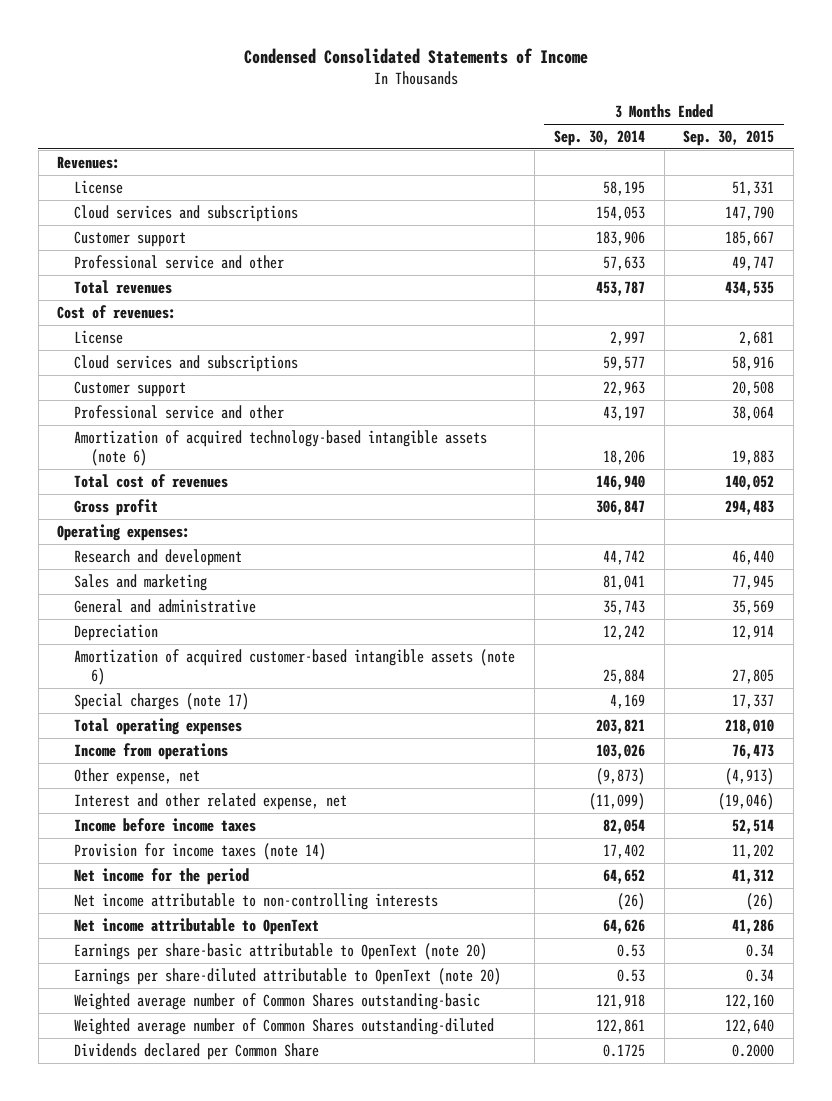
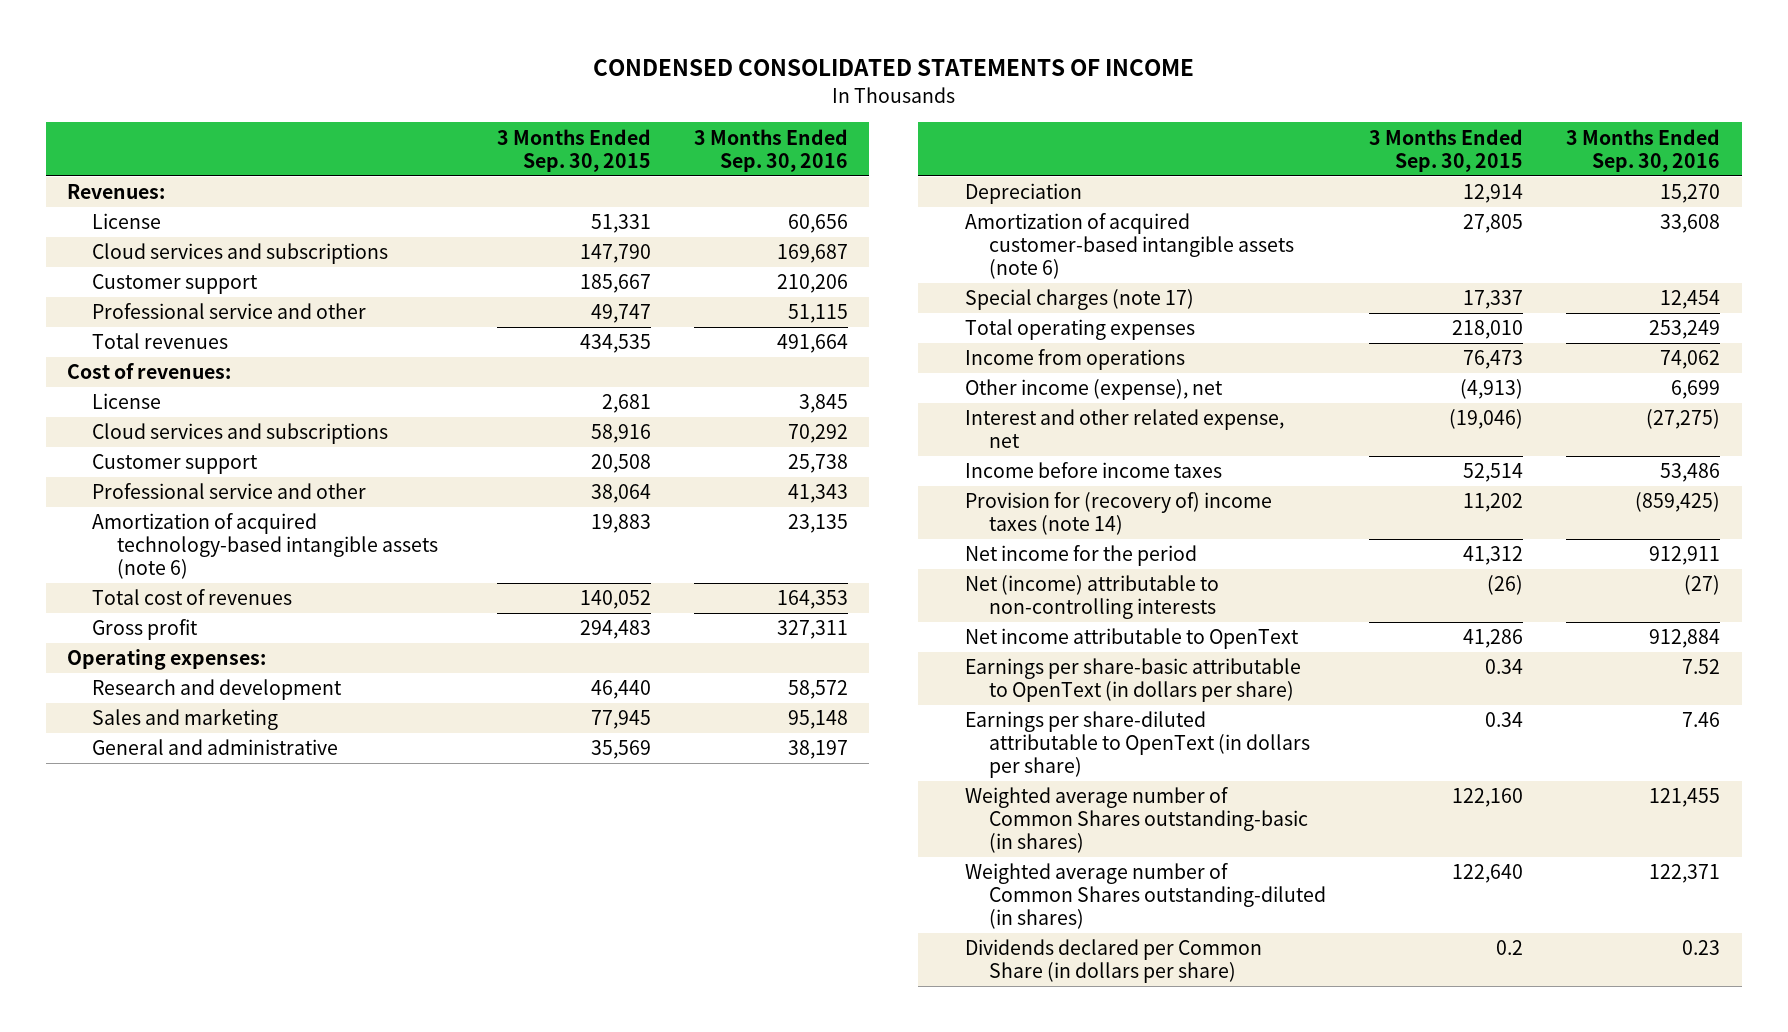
[243,47,588,64] Condensed Consolidated Statements of Income -> [592,59,1194,77] CONDENSED CONSOLIDATED STATEMENTS OF INCOME
[553,129,645,146] Sep. 30, 2014 -> none
none -> [693,128,848,172] 3 Months Ended Sep. 30, 2016
[74,767,201,785] Other expense, net -> [964,379,1223,401] Other income (expense), net
[74,842,327,860] Provision for income taxes (note 14) -> [964,492,1272,536] Provision for (recovery of) income taxes (note 14)
[74,892,439,910] Net income attributable to non-controlling interests -> [964,575,1219,620] Net (income) attributable to non-controlling interests
[74,942,488,960] Earnings per share-basic attributable to OpenText (note 20) -> [964,658,1301,703] Earnings per share-basic attributable to OpenText (in dollars per share)
[74,967,502,985] Earnings per share-diluted attributable to OpenText (note 20) -> [964,711,1311,779] Earnings per share-diluted attributable to OpenText (in dollars per share)
[74,992,481,1010] Weighted average number of Common Shares outstanding-basic -> [964,787,1309,854] Weighted average number of Common Shares outstanding-basic (in shares)
[74,1017,495,1035] Weighted average number of Common Shares outstanding-diluted -> [964,863,1327,930] Weighted average number of Common Shares outstanding-diluted (in shares)
[74,1042,320,1060] Dividends declared per Common Share -> [964,939,1262,984] Dividends declared per Common Share (in dollars per share)
[732,1043,775,1057] 0.2000 -> [1496,940,1524,956] 0.2

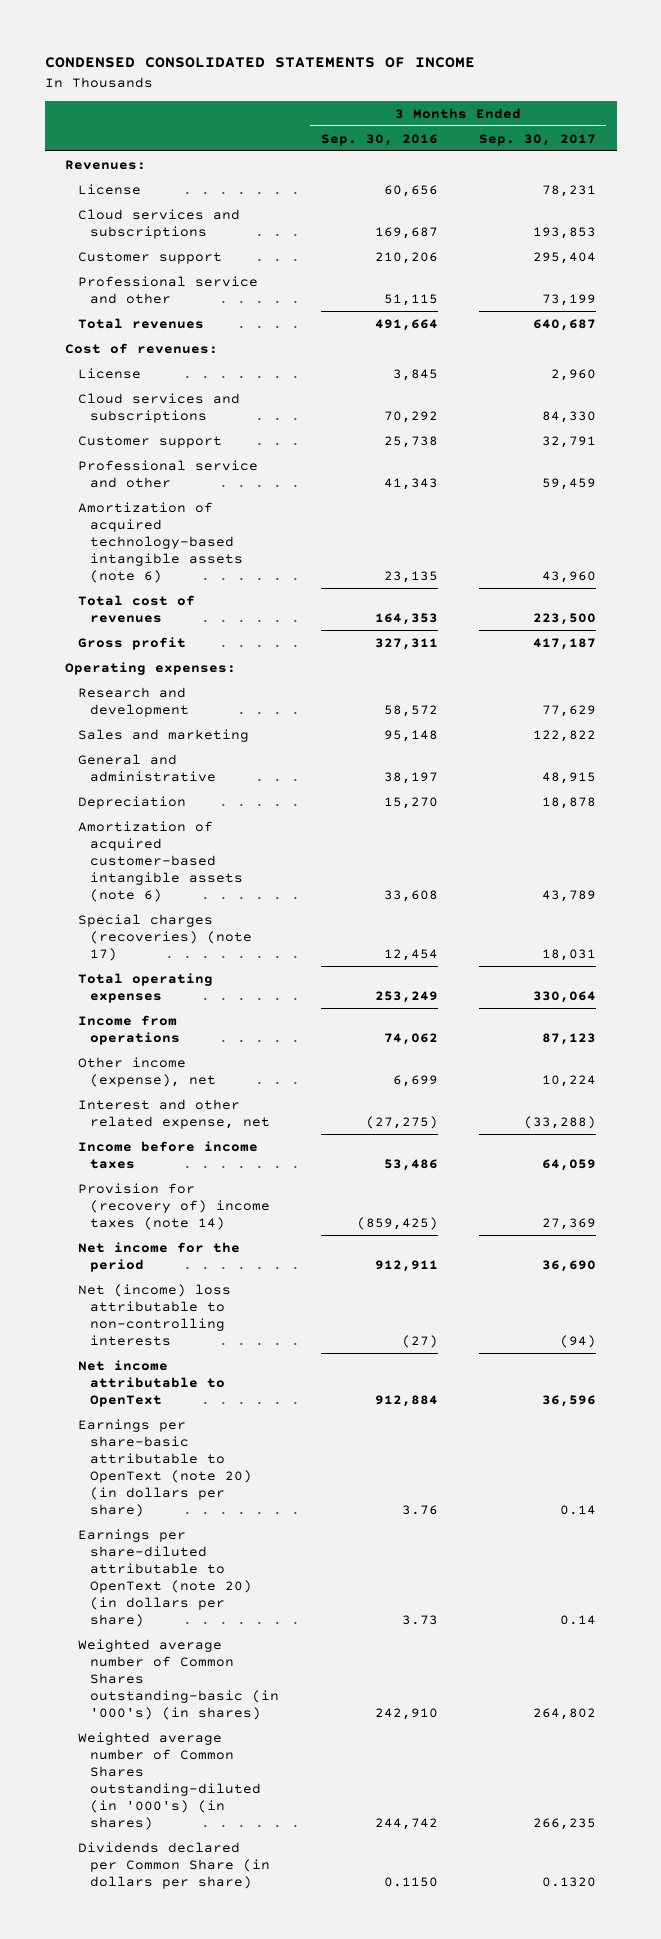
[496,128,651,172] 3 Months Ended Sep. 30, 2015 -> none
none -> [479,133,597,146] Sep. 30, 2017
[964,289,1194,311] Special charges (note 17) -> [77,913,253,961] Special charges (recoveries) (note 17)
[964,575,1219,620] Net (income) attributable to non-controlling interests -> [77,1283,231,1346] Net (income) loss attributable to non-controlling interests
[964,658,1301,703] Earnings per share-basic attributable to OpenText (in dollars per share) -> [77,1418,253,1517] Earnings per share-basic attributable to OpenText (note 20) (in dollars per share)
[1682,659,1721,675] 7.52 -> [401,1504,438,1515] 3.76
[964,711,1311,779] Earnings per share-diluted attributable to OpenText (in dollars per share) -> [77,1528,253,1627] Earnings per share-diluted attributable to OpenText (note 20) (in dollars per share)
[1682,712,1721,728] 7.46 -> [401,1614,438,1625] 3.73
[964,787,1309,854] Weighted average number of Common Shares outstanding-basic (in shares) -> [77,1638,280,1720] Weighted average number of Common Shares outstanding-basic (in '000's) (in shares)
[1649,788,1721,808] 121,455 -> [374,1707,438,1720] 242,910
[964,863,1327,930] Weighted average number of Common Shares outstanding-diluted (in shares) -> [77,1731,262,1830] Weighted average number of Common Shares outstanding-diluted (in '000's) (in shares)
[1649,864,1721,884] 122,371 -> [374,1817,438,1830] 244,742
[1682,940,1721,956] 0.23 -> [383,1876,438,1887] 0.1150

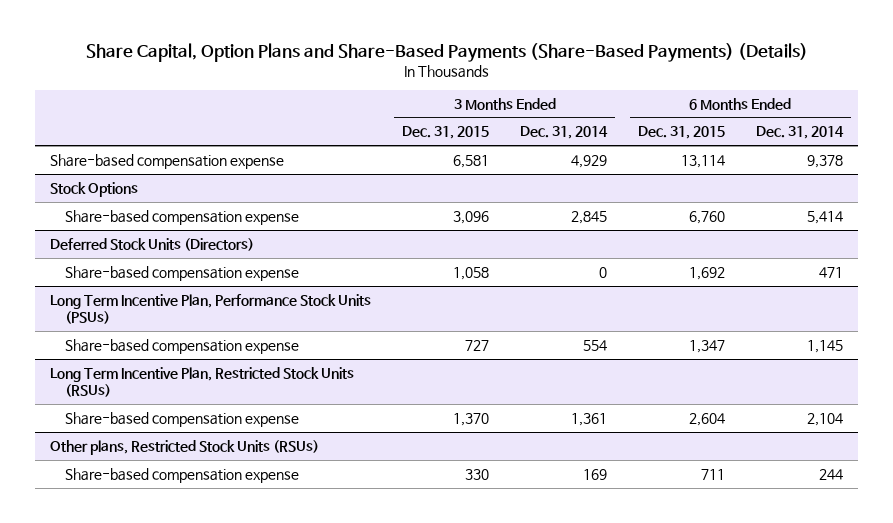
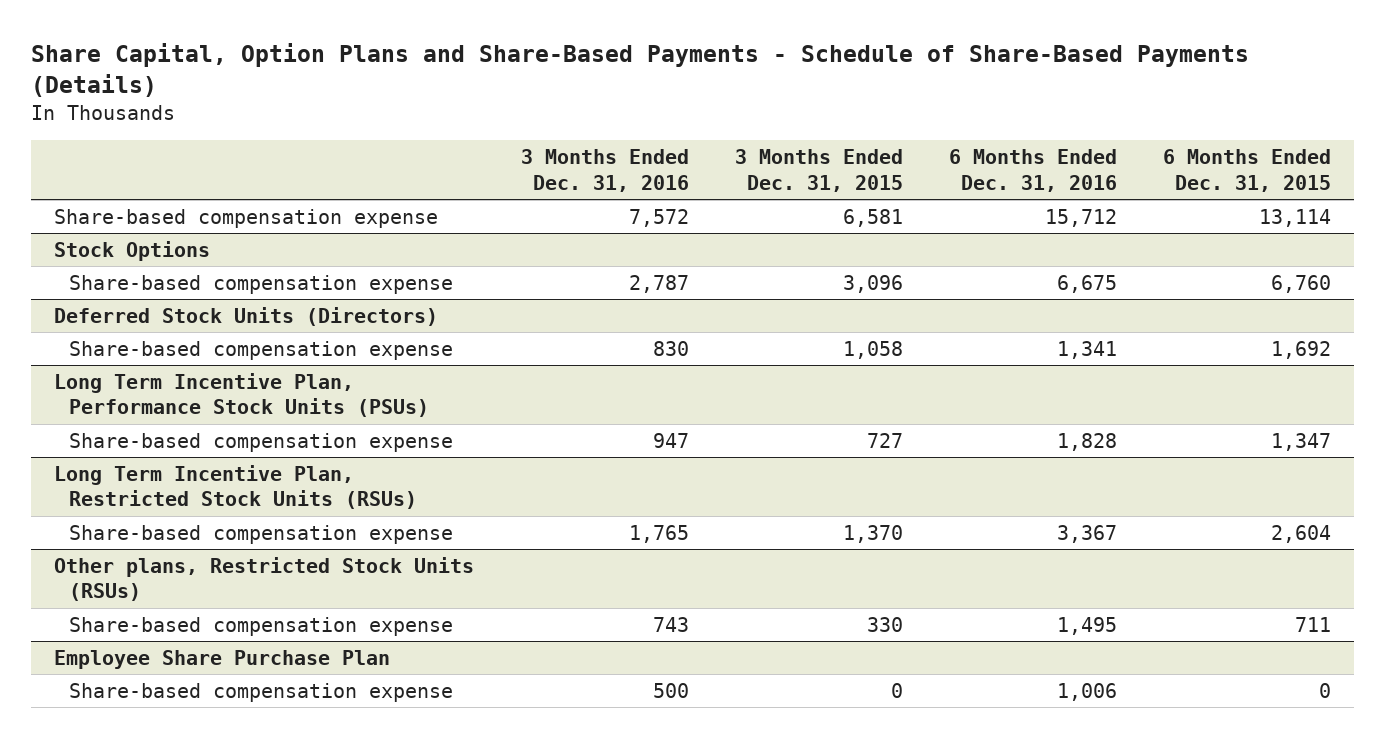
[85,42,808,62] Share Capital, Option Plans and Share-Based Payments (Share-Based Payments) (Details) -> [31,43,1250,98] Share Capital, Option Plans and Share-Based Payments - Schedule of Share-Based Payments (Details)
[520,126,609,140] Dec. 31, 2014 -> none
[755,126,844,140] Dec. 31, 2014 -> none
none -> [520,149,689,192] 3 Months Ended Dec. 31, 2016
none -> [949,149,1118,192] 6 Months Ended Dec. 31, 2016
none -> [54,649,391,669] Employee Share Purchase Plan
none -> [69,682,454,702] Share-based compensation expense

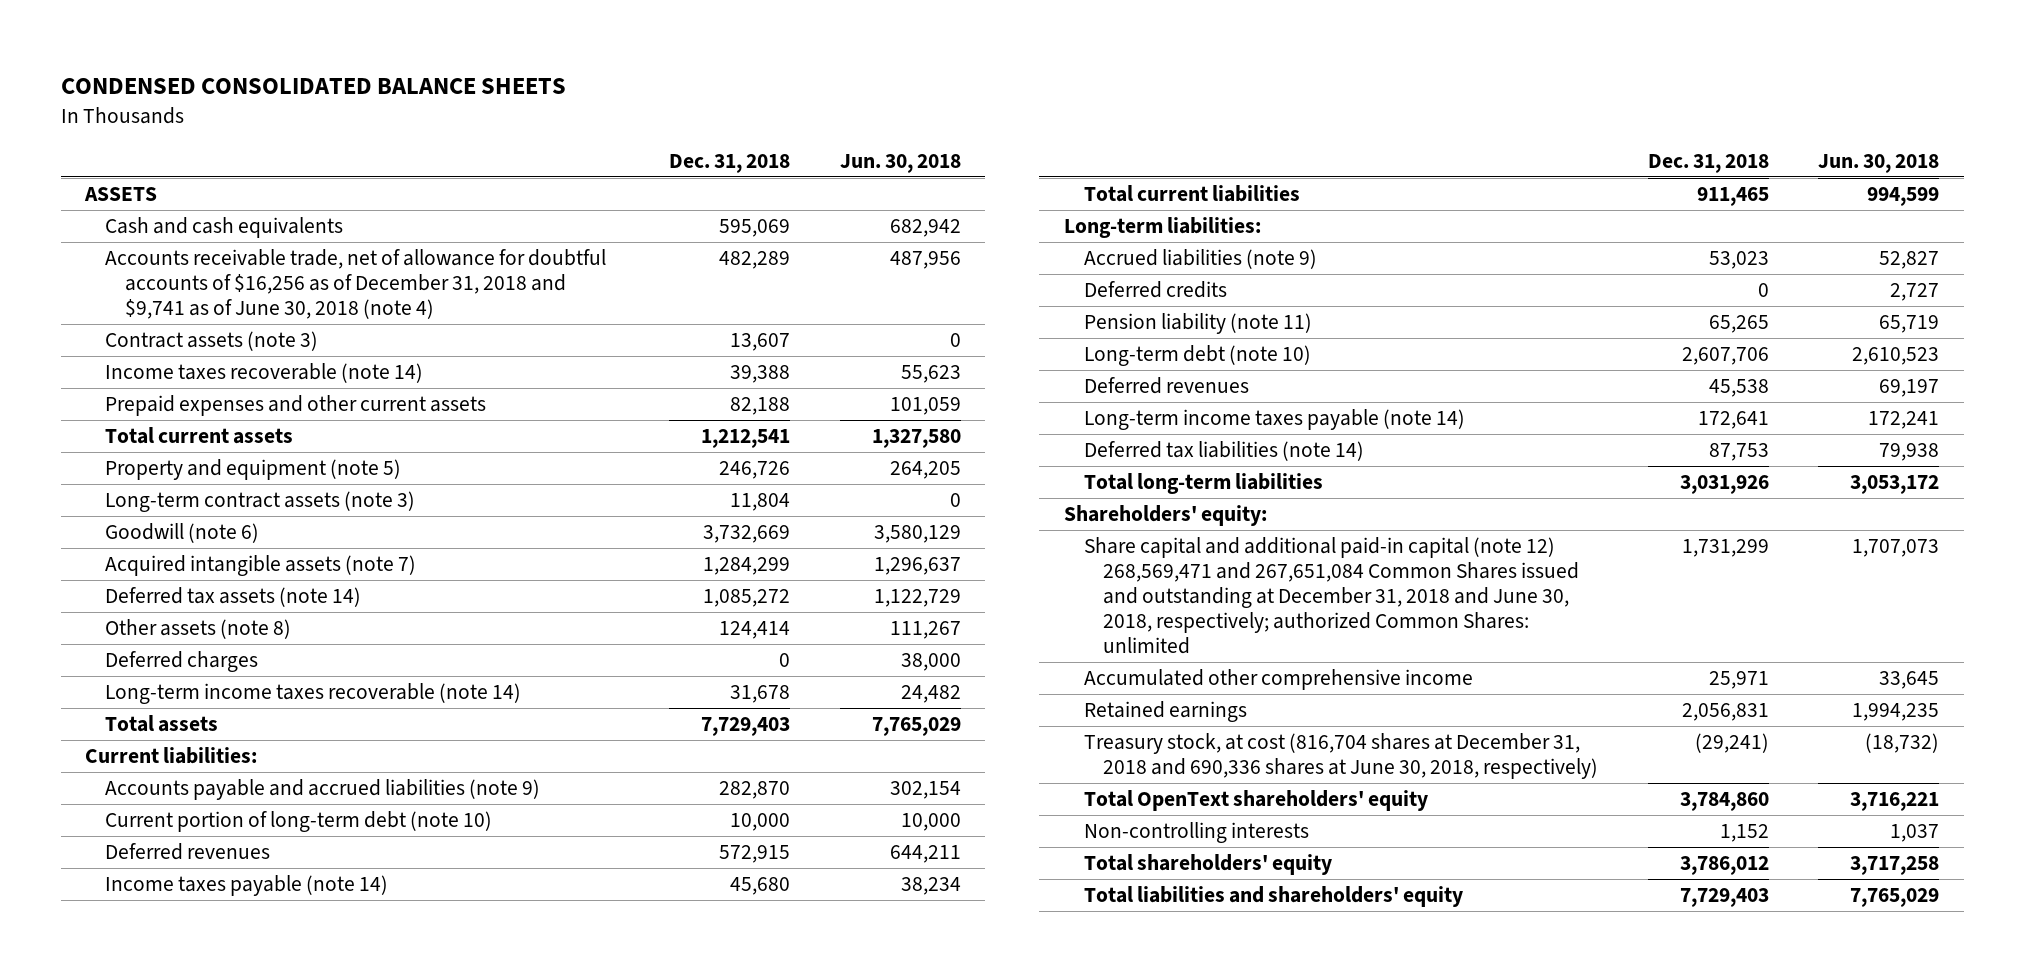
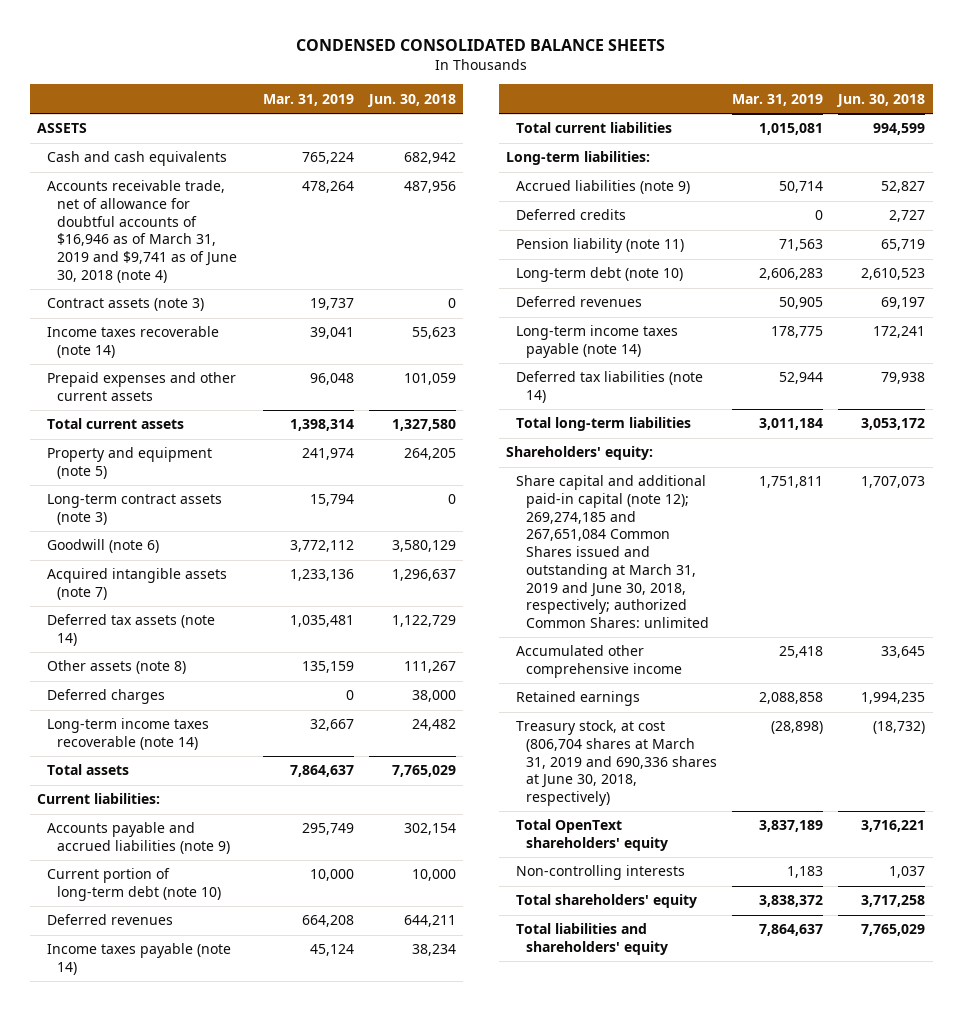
[669,153,791,173] Dec. 31, 2018 -> none
none -> [263,93,355,106] Mar. 31, 2019
[105,249,607,320] Accounts receivable trade, net of allowance for doubtful accounts of $16,256 as of December 31, 2018 and $9,741 as of June 30, 2018 (note 4) -> [47,180,238,283] Accounts receivable trade, net of allowance for doubtful accounts of $16,946 as of March 31, 2019 and $9,741 as of June 30, 2018 (note 4)
[1083,537,1580,654] Share capital and additional paid-in capital (note 12) 268,569,471 and 267,651,084 Common Shares issued and outstanding at December 31, 2018 and June 30, 2018, respectively; authorized Common Shares: unlimited -> [516,475,710,628] Share capital and additional paid-in capital (note 12); 269,274,185 and 267,651,084 Common Shares issued and outstanding at March 31, 2019 and June 30, 2018, respectively; authorized Common Shares: unlimited
[1083,733,1599,780] Treasury stock, at cost (816,704 shares at December 31, 2018 and 690,336 shares at June 30, 2018, respectively) -> [516,720,718,807] Treasury stock, at cost (806,704 shares at March 31, 2019 and 690,336 shares at June 30, 2018, respectively)

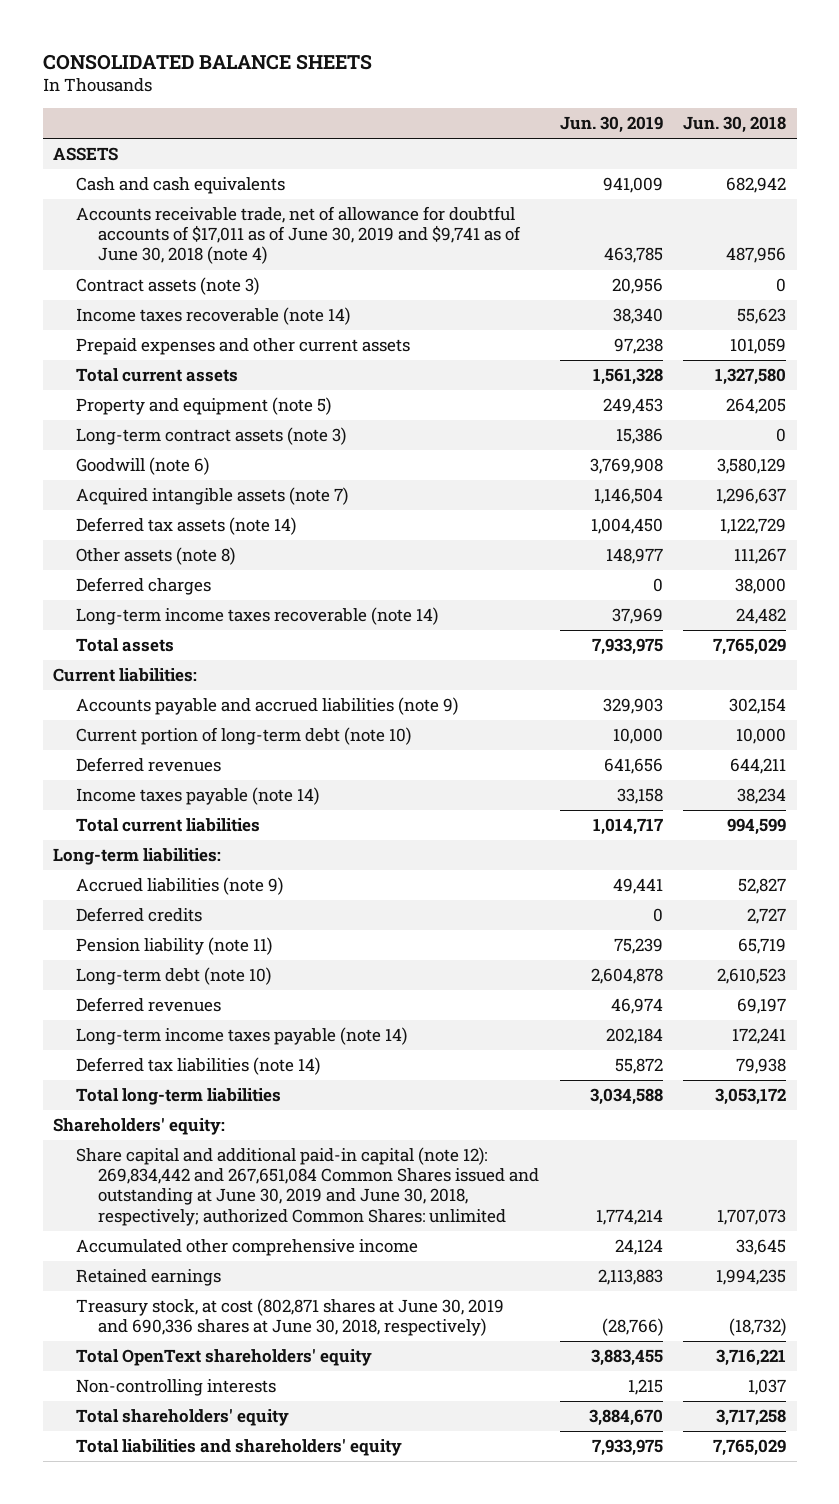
[296,39,666,52] CONDENSED CONSOLIDATED BALANCE SHEETS -> [42,53,372,70] CONSOLIDATED BALANCE SHEETS
[263,93,355,106] Mar. 31, 2019 -> none
none -> [559,116,663,134] Jun. 30, 2019
[47,180,238,283] Accounts receivable trade, net of allowance for doubtful accounts of $16,946 as of March 31, 2019 and $9,741 as of June 30, 2018 (note 4) -> [75,206,522,265] Accounts receivable trade, net of allowance for doubtful accounts of $17,011 as of June 30, 2019 and $9,741 as of June 30, 2018 (note 4)
[516,475,710,628] Share capital and additional paid-in capital (note 12); 269,274,185 and 267,651,084 Common Shares issued and outstanding at March 31, 2019 and June 30, 2018, respectively; authorized Common Shares: unlimited -> [75,1147,540,1226] Share capital and additional paid-in capital (note 12): 269,834,442 and 267,651,084 Common Shares issued and outstanding at June 30, 2019 and June 30, 2018, respectively; authorized Common Shares: unlimited
[516,720,718,807] Treasury stock, at cost (806,704 shares at March 31, 2019 and 690,336 shares at June 30, 2018, respectively) -> [75,1298,504,1337] Treasury stock, at cost (802,871 shares at June 30, 2019 and 690,336 shares at June 30, 2018, respectively)

